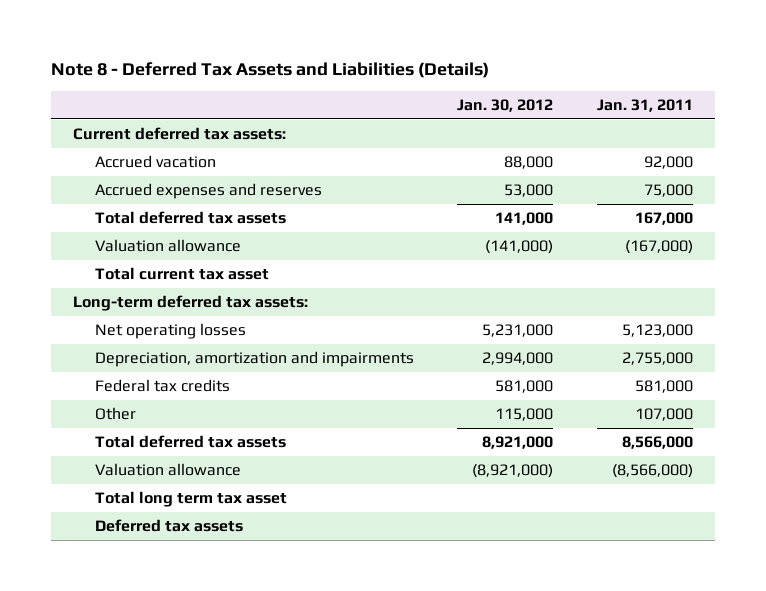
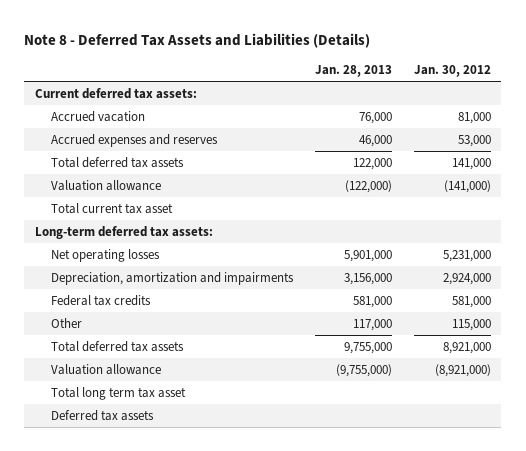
[597,99,694,113] Jan. 31, 2011 -> none
none -> [314,65,392,78] Jan. 28, 2013
[504,155,554,169] 88,000 -> [457,111,491,124] 81,000
[482,351,554,365] 2,994,000 -> [442,272,491,285] 2,924,000

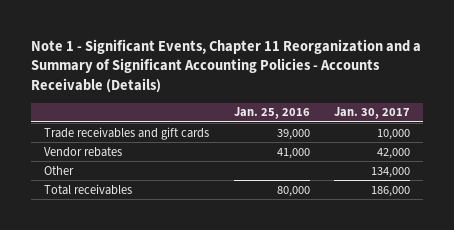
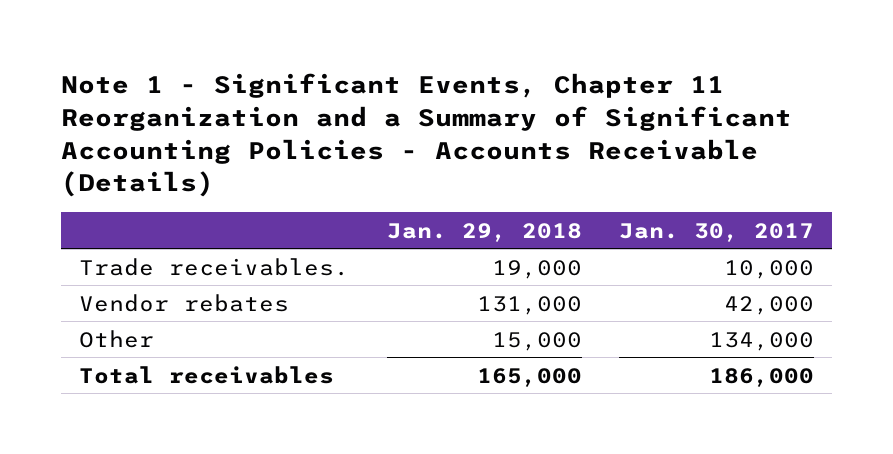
[233,107,310,120] Jan. 25, 2016 -> none
none -> [386,222,582,242] Jan. 29, 2018
[43,126,209,140] Trade receivables and gift cards -> [79,257,350,276] Trade receivables.

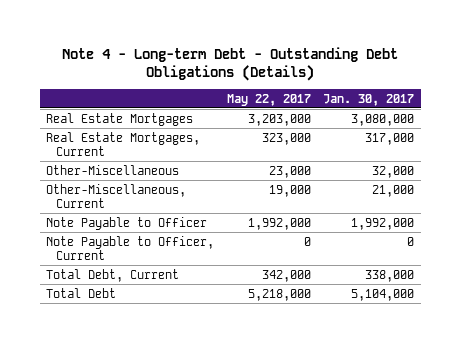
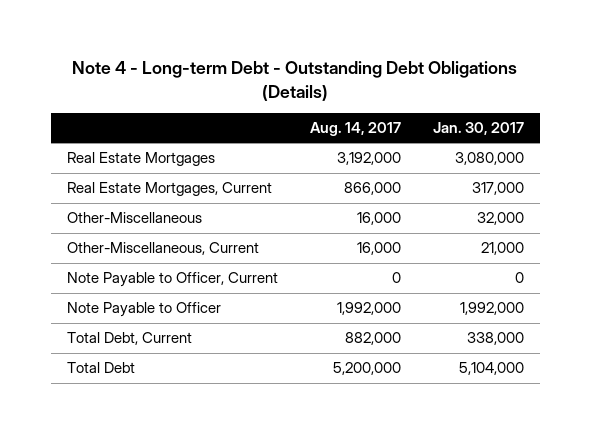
[226,93,311,106] May 22, 2017 -> none
none -> [309,122,401,137] Aug. 14, 2017
[46,216,208,230] Note Payable to Officer -> [66,302,221,318] Note Payable to Officer

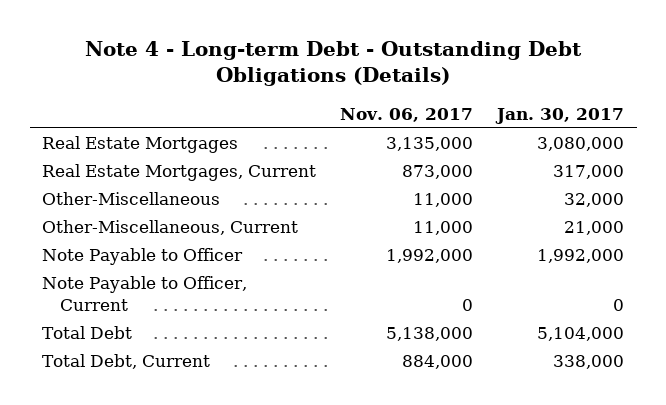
[309,122,401,137] Aug. 14, 2017 -> none
none -> [340,107,474,122] Nov. 06, 2017
[66,272,278,288] Note Payable to Officer, Current -> [41,276,247,312] Note Payable to Officer, Current
[66,332,192,346] Total Debt, Current -> [41,354,210,370] Total Debt, Current

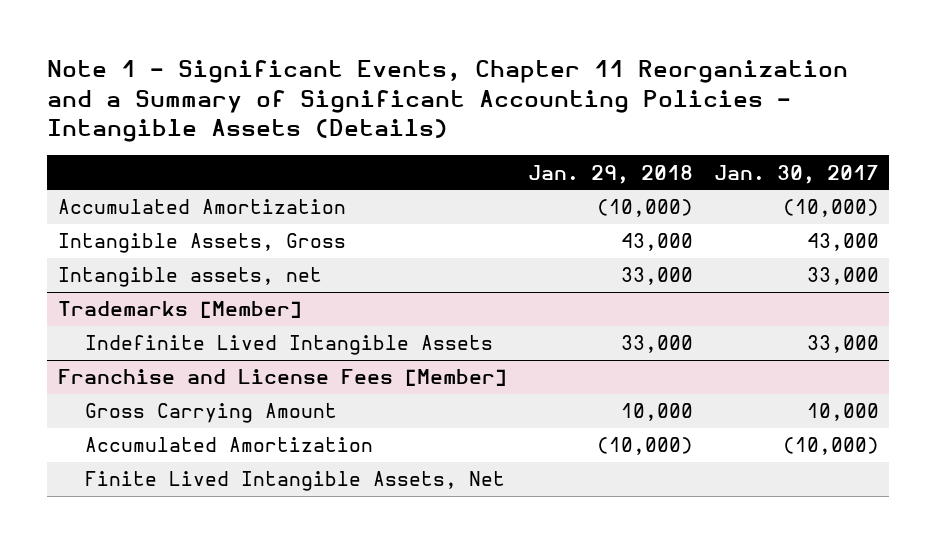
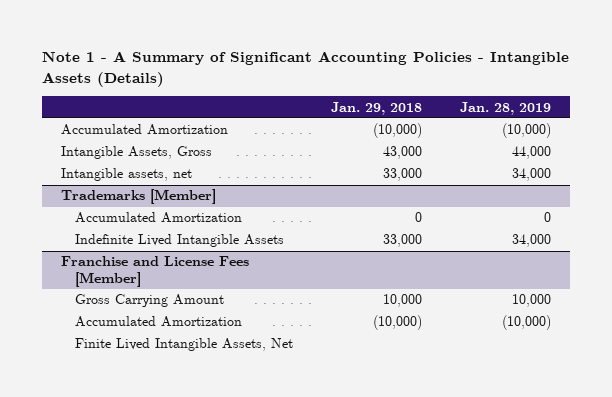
[47,59,849,143] Note 1 - Significant Events, Chapter 11 Reorganization and a Summary of Significant Accounting Policies - Intangible Assets (Details) -> [41,51,569,87] Note 1 - A Summary of Significant Accounting Policies - Intangible Assets (Details)
[713,164,879,184] Jan. 30, 2017 -> none
none -> [460,101,552,115] Jan. 28, 2019
none -> [75,212,243,224] Accumulated Amortization

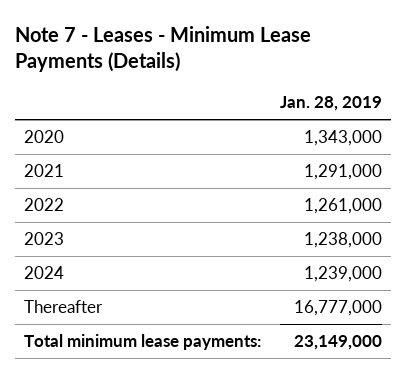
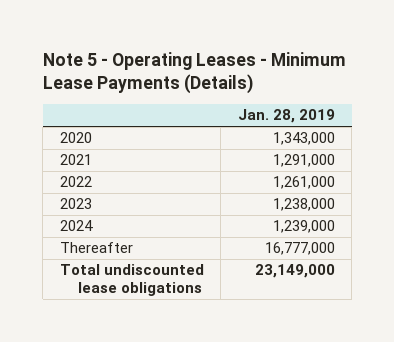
[14,25,311,73] Note 7 - Leases - Minimum Lease Payments (Details) -> [42,51,346,95] Note 5 - Operating Leases - Minimum Lease Payments (Details)
[24,334,262,351] Total minimum lease payments: -> [59,264,204,297] Total undiscounted lease obligations

